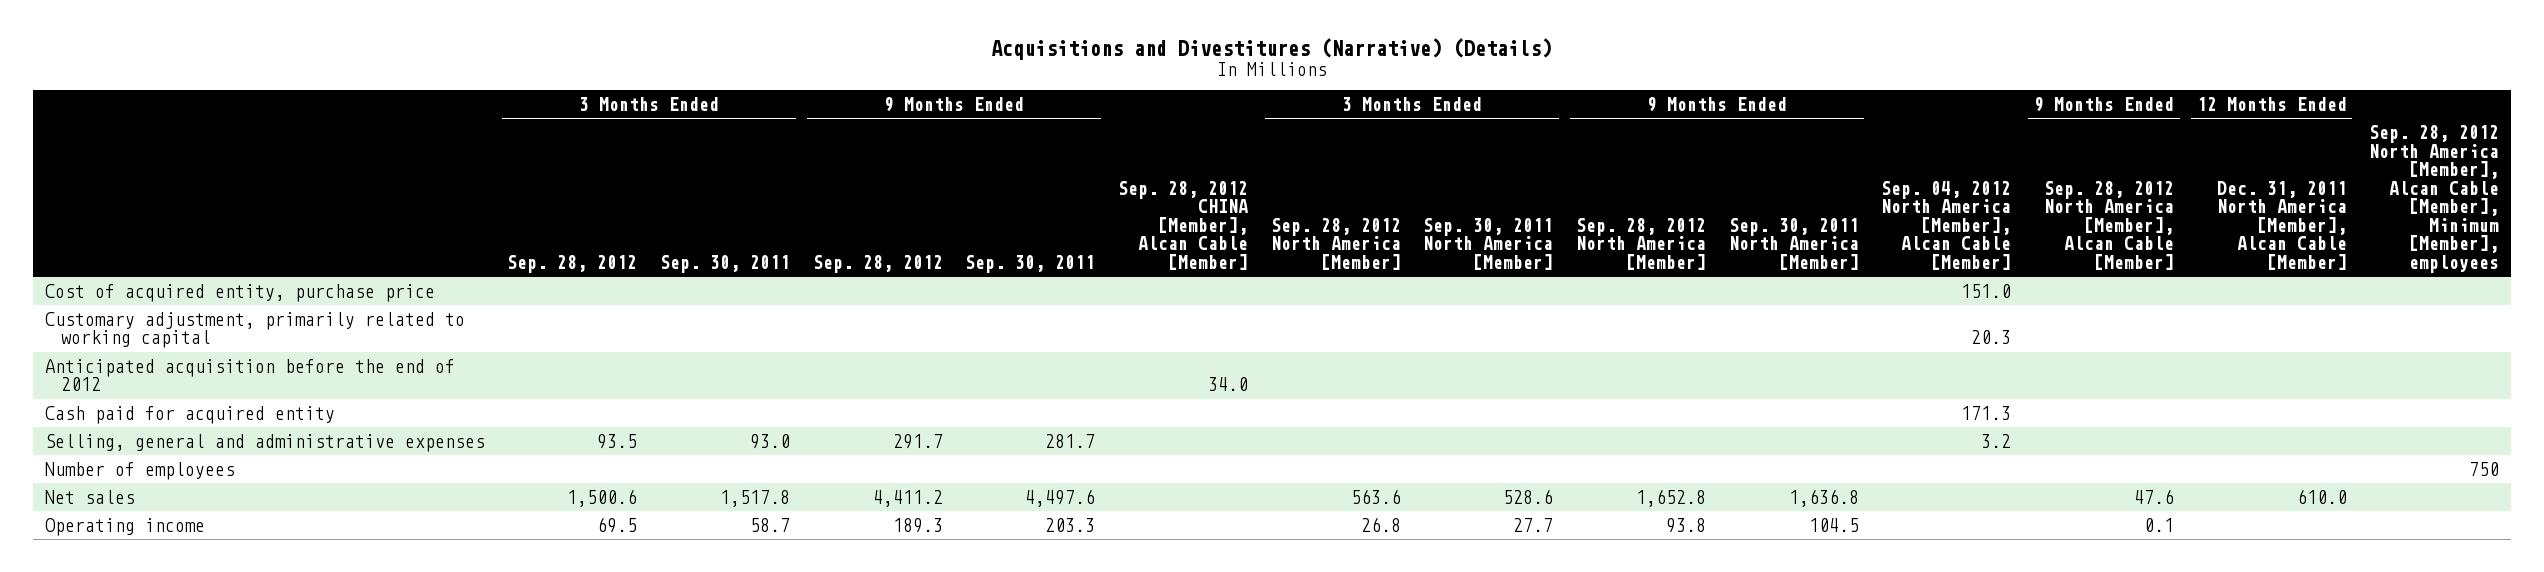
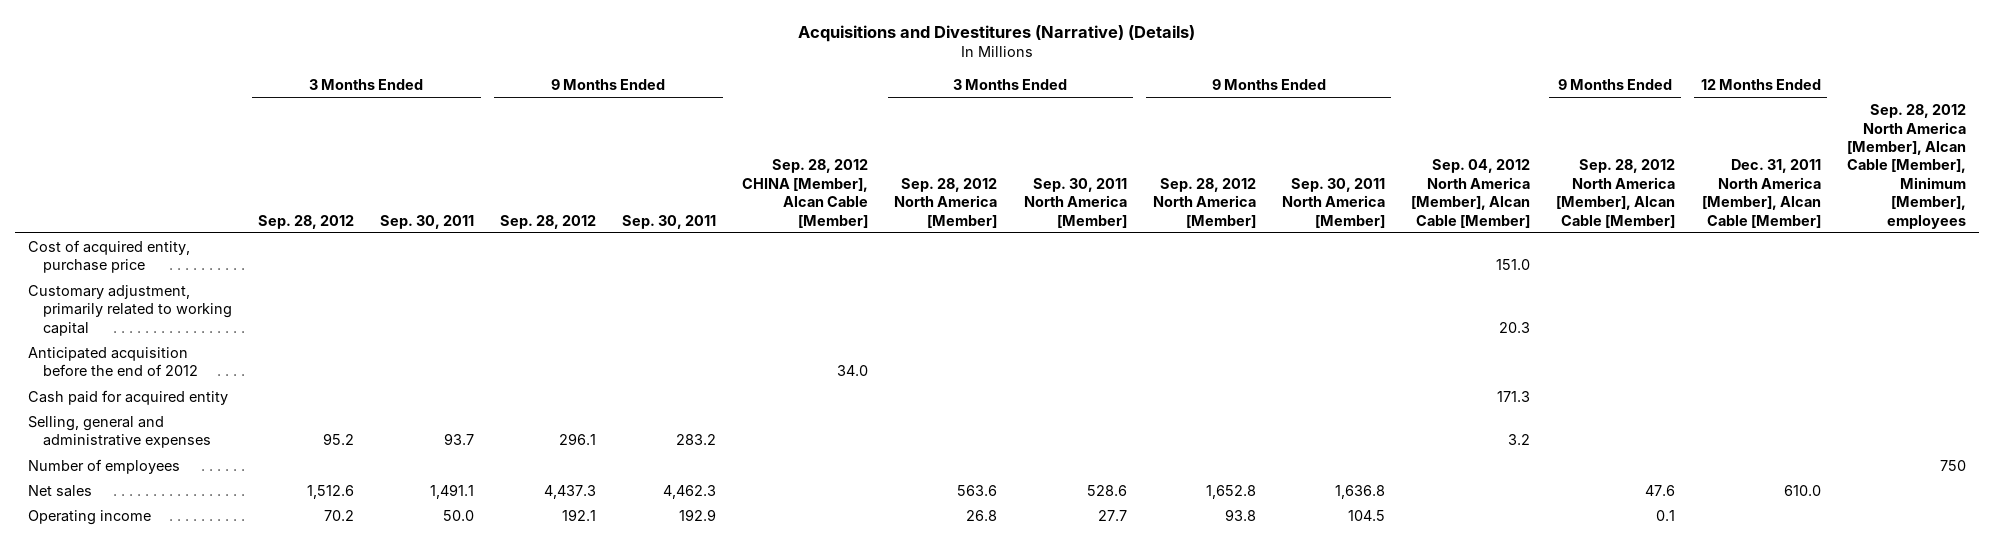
[597,433,638,449] 93.5 -> [323,433,355,446] 95.2
[749,433,790,449] 93.0 -> [444,433,475,446] 93.7
[892,433,943,449] 291.7 -> [559,433,597,446] 296.1
[1045,433,1096,448] 281.7 -> [676,434,717,446] 283.2
[567,488,638,507] 1,500.6 -> [307,484,355,499] 1,512.6
[719,489,790,507] 1,517.8 -> [430,483,475,499] 1,491.1
[872,489,943,507] 4,411.2 -> [544,484,597,499] 4,437.3
[1025,488,1096,507] 4,497.6 -> [663,484,717,499] 4,462.3
[597,516,638,533] 69.5 -> [324,509,355,521] 70.2
[749,517,790,532] 58.7 -> [443,509,475,521] 50.0
[892,517,943,533] 189.3 -> [562,508,597,521] 192.1
[1045,517,1096,532] 203.3 -> [679,508,717,521] 192.9

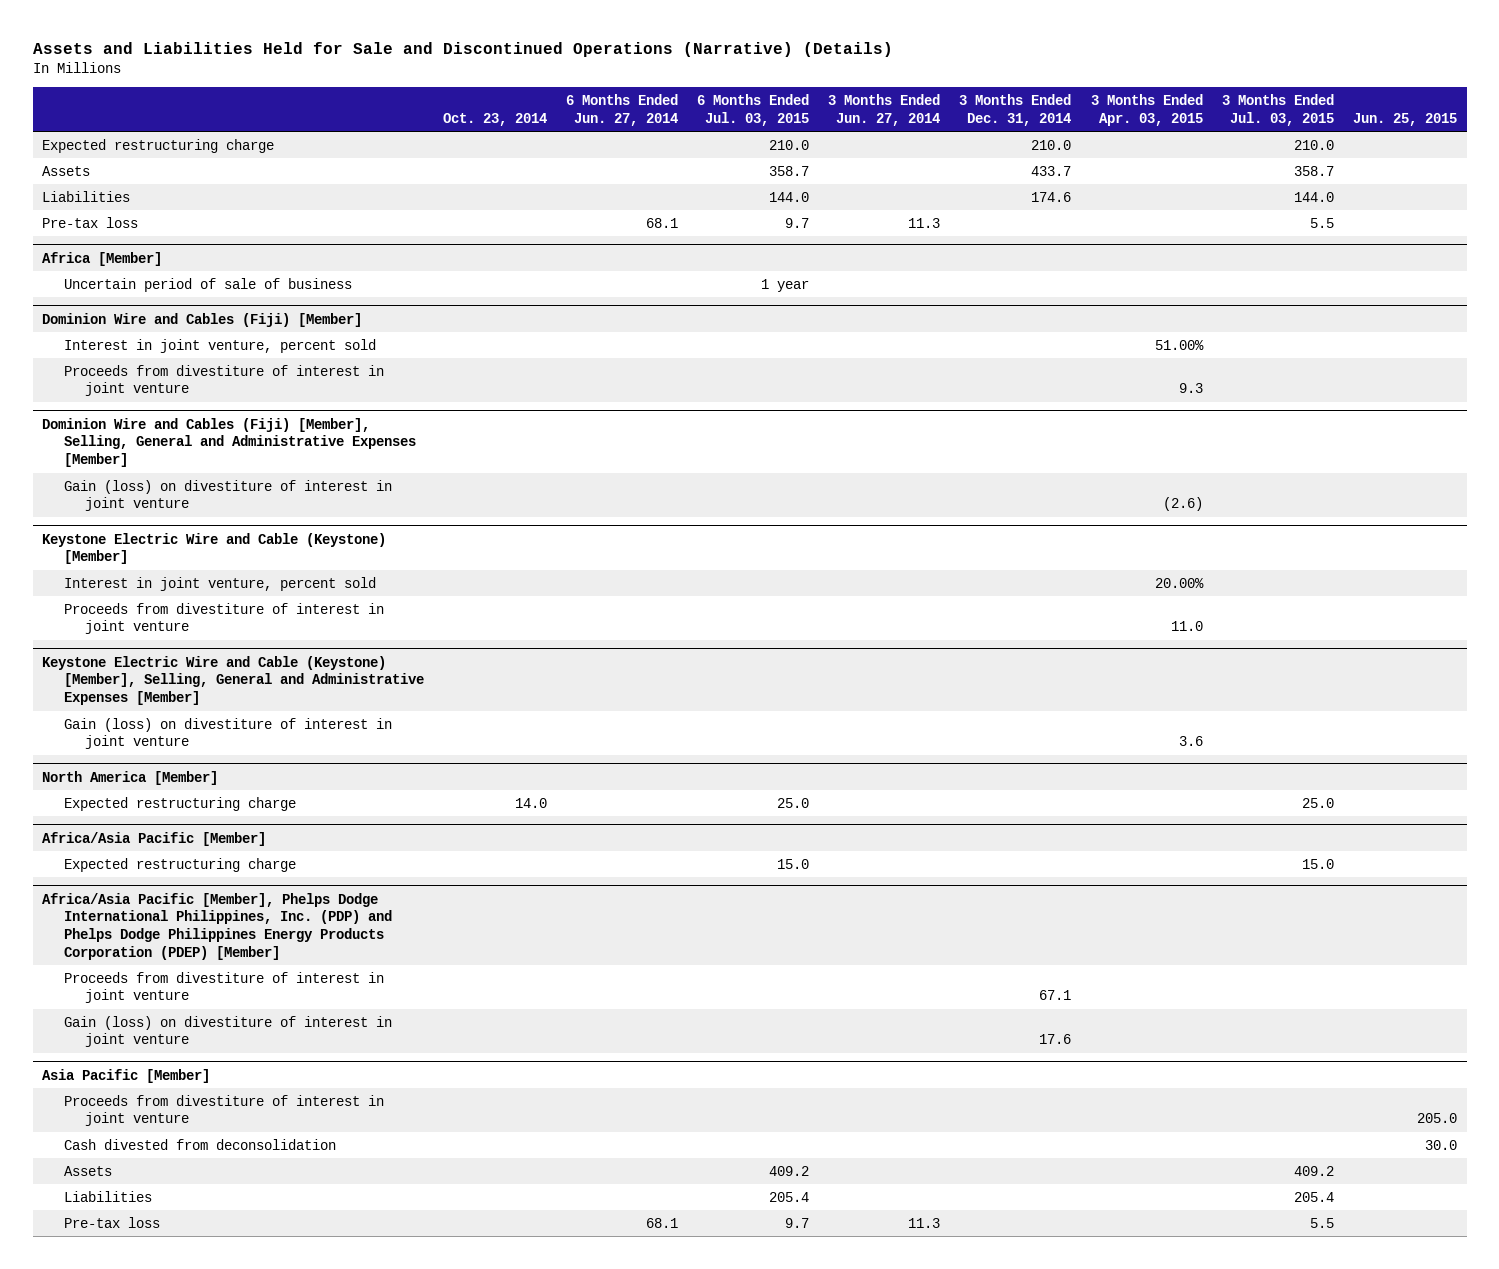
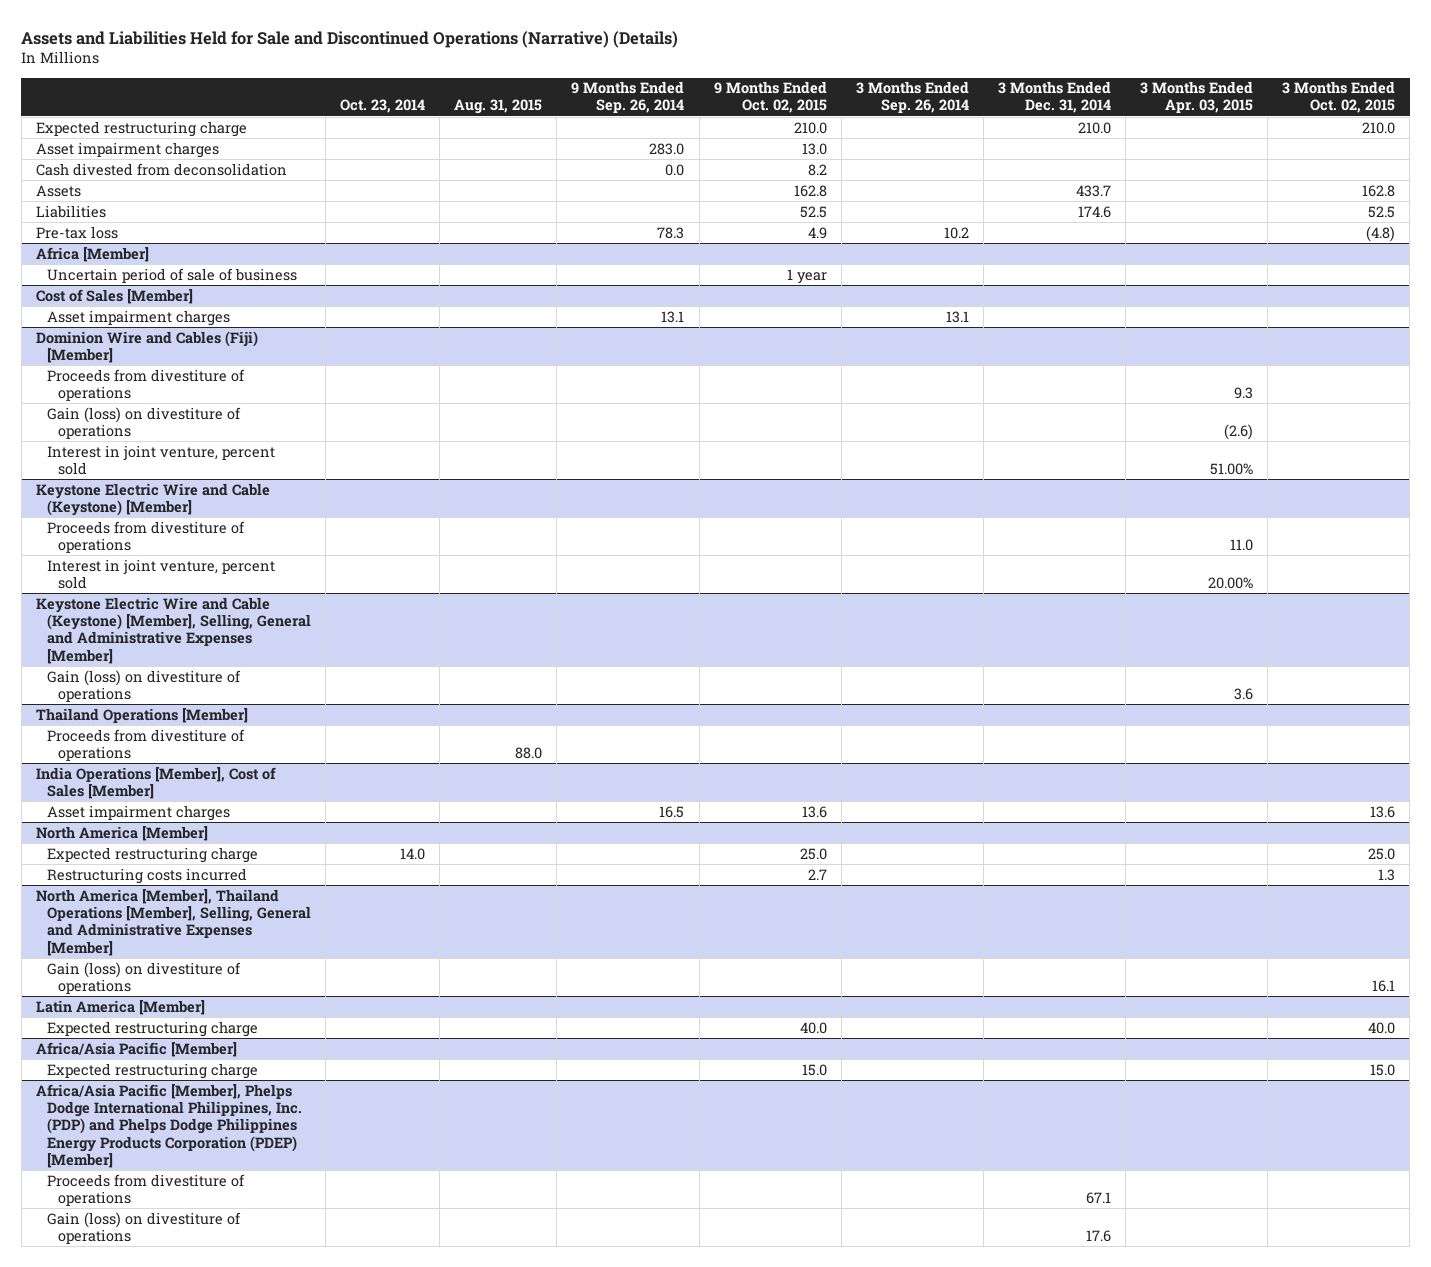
[565,93,678,126] 6 Months Ended Jun. 27, 2014 -> none
[697,93,810,126] 6 Months Ended Jul. 03, 2015 -> none
[828,93,941,126] 3 Months Ended Jun. 27, 2014 -> none
[1221,93,1334,126] 3 Months Ended Jul. 03, 2015 -> none
[1353,112,1458,126] Jun. 25, 2015 -> none
none -> [454,99,543,115] Aug. 31, 2015
none -> [571,81,685,114] 9 Months Ended Sep. 26, 2014
none -> [713,81,827,114] 9 Months Ended Oct. 02, 2015
none -> [855,81,969,114] 3 Months Ended Sep. 26, 2014
none -> [1282,81,1396,114] 3 Months Ended Oct. 02, 2015
none -> [35,141,219,158] Asset impairment charges
none -> [35,162,287,176] Cash divested from deconsolidation
none -> [35,288,193,304] Cost of Sales [Member]
none -> [47,309,231,326] Asset impairment charges
none -> [47,368,246,401] Proceeds from divestiture of operations
none -> [47,406,242,439] Gain (loss) on divestiture of operations
[63,364,384,397] Proceeds from divestiture of interest in joint venture -> none
[42,417,416,468] Dominion Wire and Cables (Fiji) [Member], Selling, General and Administrative Expenses [Member] -> none
[63,479,392,512] Gain (loss) on divestiture of interest in joint venture -> none
none -> [47,520,246,553] Proceeds from divestiture of operations
[63,602,384,635] Proceeds from divestiture of interest in joint venture -> none
[63,717,392,750] Gain (loss) on divestiture of interest in joint venture -> [47,669,242,702] Gain (loss) on divestiture of operations
none -> [35,707,248,723] Thailand Operations [Member]
none -> [47,728,246,761] Proceeds from divestiture of operations
none -> [35,766,276,799] India Operations [Member], Cost of Sales [Member]
none -> [47,804,231,821] Asset impairment charges
none -> [47,867,248,884] Restructuring costs incurred
none -> [35,888,312,956] North America [Member], Thailand Operations [Member], Selling, General and Administrative Expenses [Member]
none -> [47,961,242,994] Gain (loss) on divestiture of operations
none -> [35,999,205,1015] Latin America [Member]
none -> [47,1020,259,1037] Expected restructuring charge
[42,1068,211,1083] Asia Pacific [Member] -> none
[63,1094,384,1127] Proceeds from divestiture of interest in joint venture -> none
[63,1138,336,1150] Cash divested from deconsolidation -> none
[63,1165,112,1176] Assets -> none
[63,1190,152,1202] Liabilities -> none
[63,1216,160,1228] Pre-tax loss -> none
[63,971,384,1004] Proceeds from divestiture of interest in joint venture -> [47,1173,246,1206] Proceeds from divestiture of operations
[63,1015,392,1048] Gain (loss) on divestiture of interest in joint venture -> [47,1211,242,1244] Gain (loss) on divestiture of operations

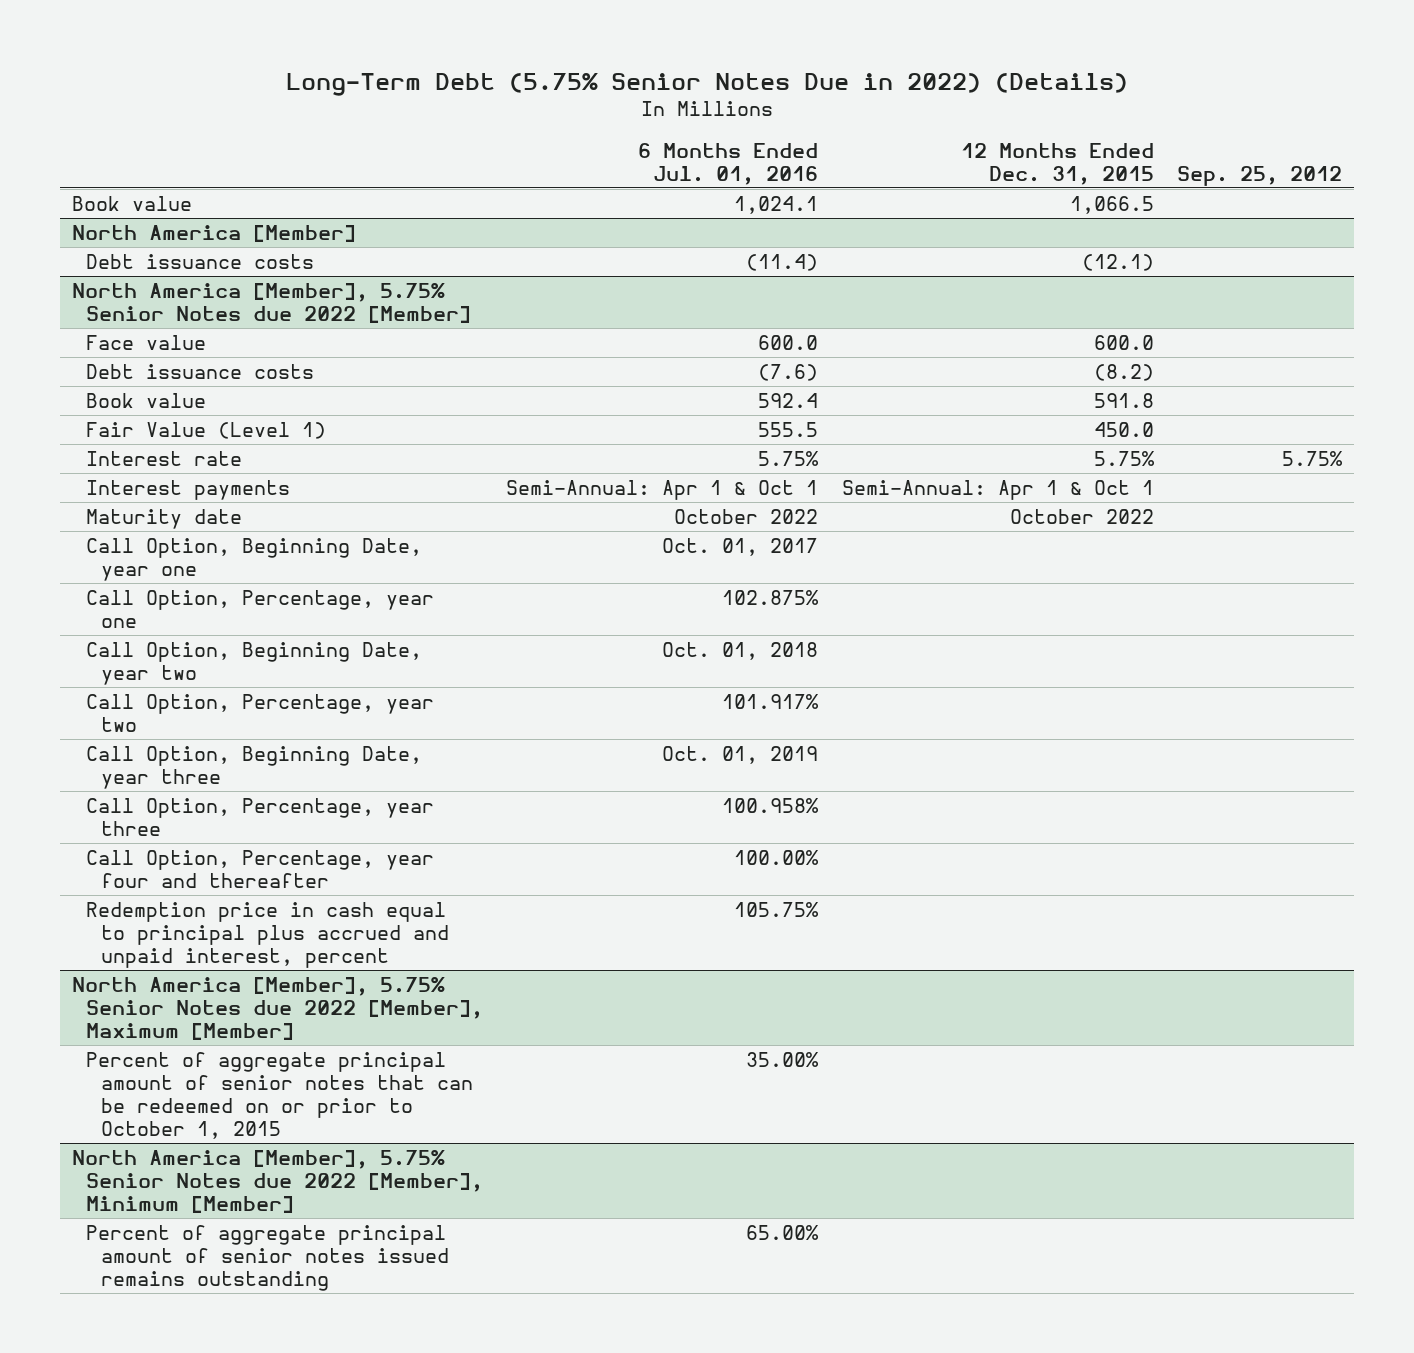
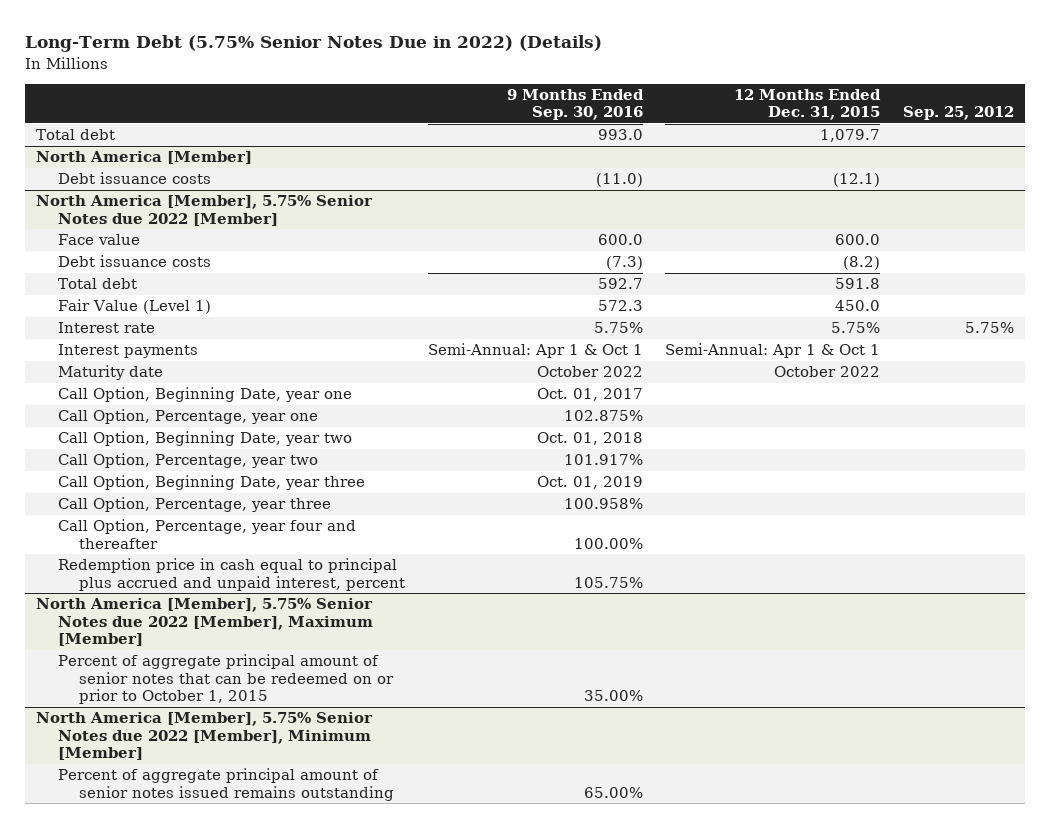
[638,142,819,185] 6 Months Ended Jul. 01, 2016 -> none
none -> [506,89,644,121] 9 Months Ended Sep. 30, 2016
[71,195,192,211] Book value -> none
none -> [36,129,116,141] Total debt
[86,392,207,408] Book value -> [57,278,137,290] Total debt

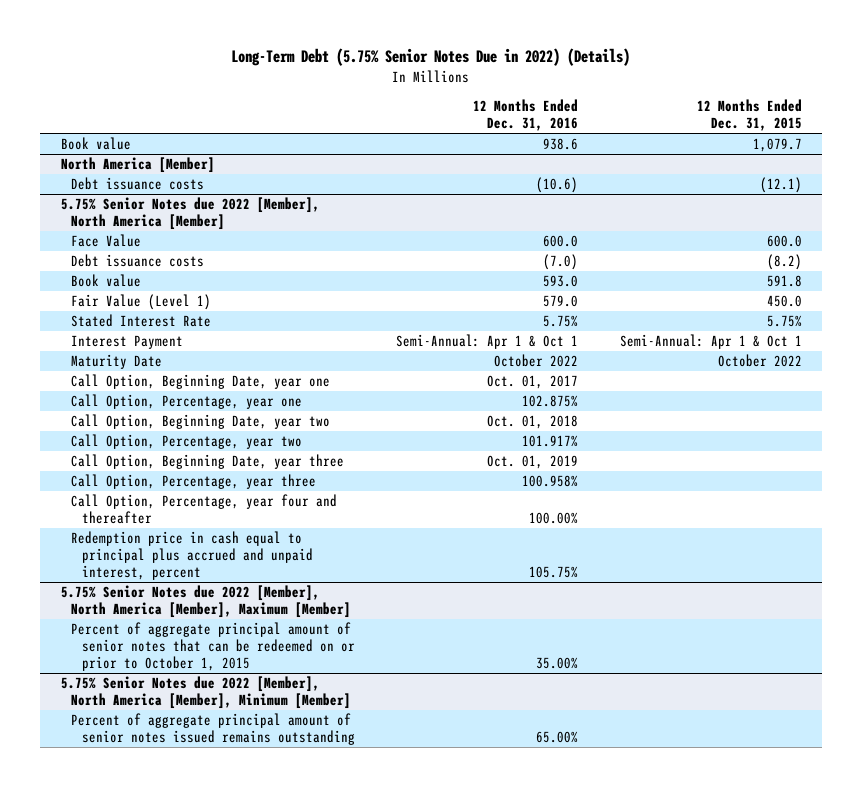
[506,89,644,121] 9 Months Ended Sep. 30, 2016 -> none
[902,106,1014,121] Sep. 25, 2012 -> none
none -> [473,99,579,132] 12 Months Ended Dec. 31, 2016
[36,129,116,141] Total debt -> [60,137,131,151] Book value
[36,195,374,226] North America [Member], 5.75% Senior Notes due 2022 [Member] -> [60,197,320,231] 5.75% Senior Notes due 2022 [Member], North America [Member]
[57,234,140,246] Face value -> [71,234,142,248] Face Value
[57,278,137,290] Total debt -> [71,274,142,288] Book value
[57,322,155,334] Interest rate -> [71,314,212,328] Stated Interest Rate
[57,344,198,359] Interest payments -> [71,335,184,350] Interest Payment
[57,365,163,381] Maturity date -> [71,354,163,370] Maturity Date
[36,598,374,647] North America [Member], 5.75% Senior Notes due 2022 [Member], Maximum [Member] -> [60,585,352,619] 5.75% Senior Notes due 2022 [Member], North America [Member], Maximum [Member]
[36,712,374,761] North America [Member], 5.75% Senior Notes due 2022 [Member], Minimum [Member] -> [60,676,352,710] 5.75% Senior Notes due 2022 [Member], North America [Member], Minimum [Member]

